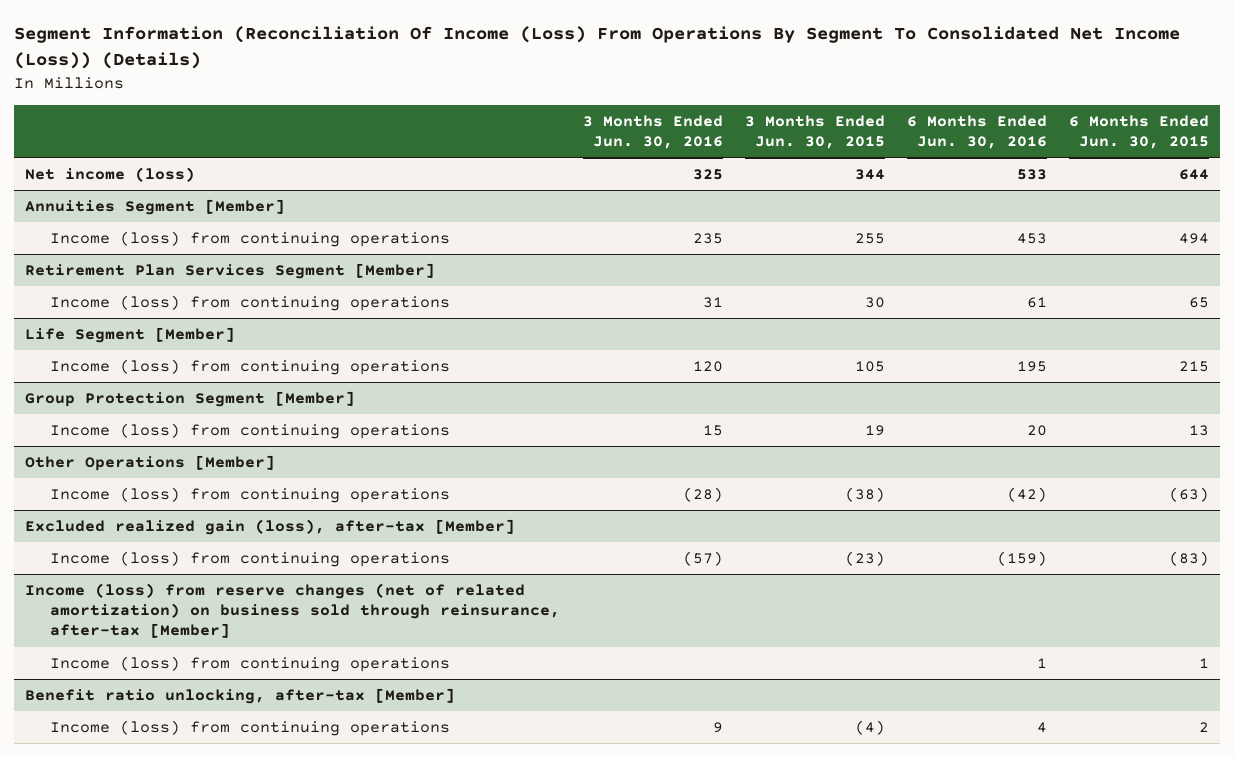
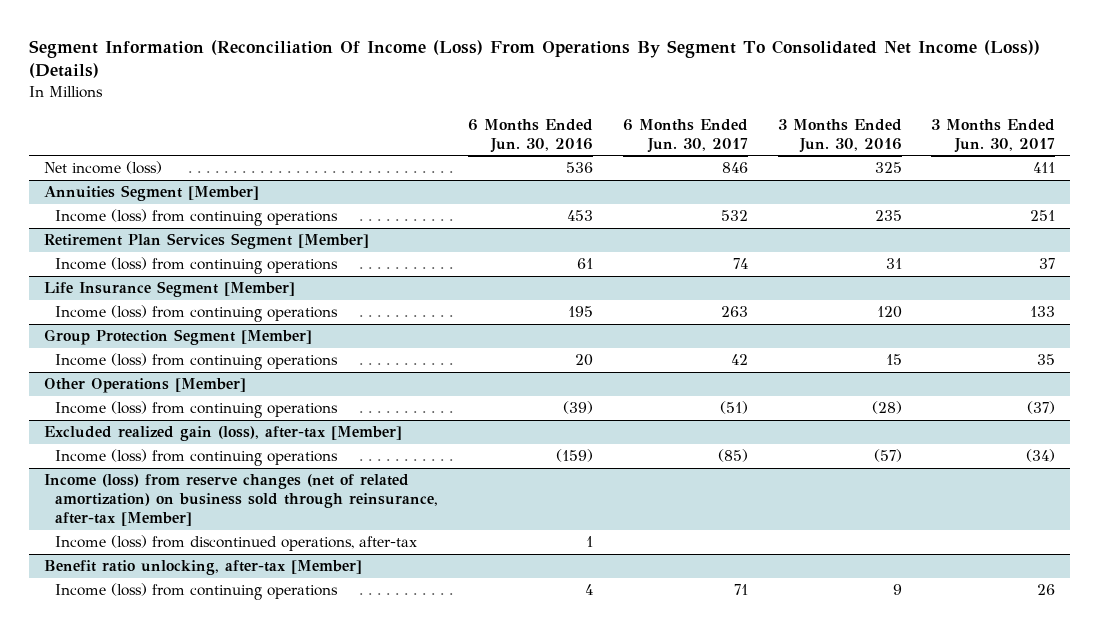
[744,114,885,149] 3 Months Ended Jun. 30, 2015 -> none
[1068,114,1209,149] 6 Months Ended Jun. 30, 2015 -> none
none -> [622,118,748,153] 6 Months Ended Jun. 30, 2017
none -> [931,118,1056,153] 3 Months Ended Jun. 30, 2017
[1016,169,1047,181] 533 -> [565,162,593,174] 536
[24,327,235,344] Life Segment [Member] -> [43,281,295,298] Life Insurance Segment [Member]
[1006,487,1047,503] (42) -> [562,401,593,415] (39)
[50,656,451,673] Income (loss) from continuing operations -> [55,535,418,552] Income (loss) from discontinued operations, after-tax

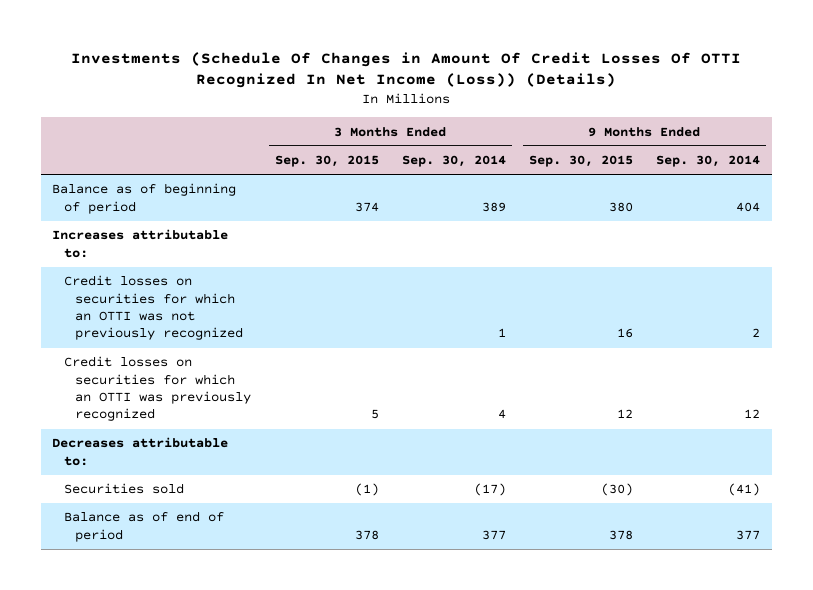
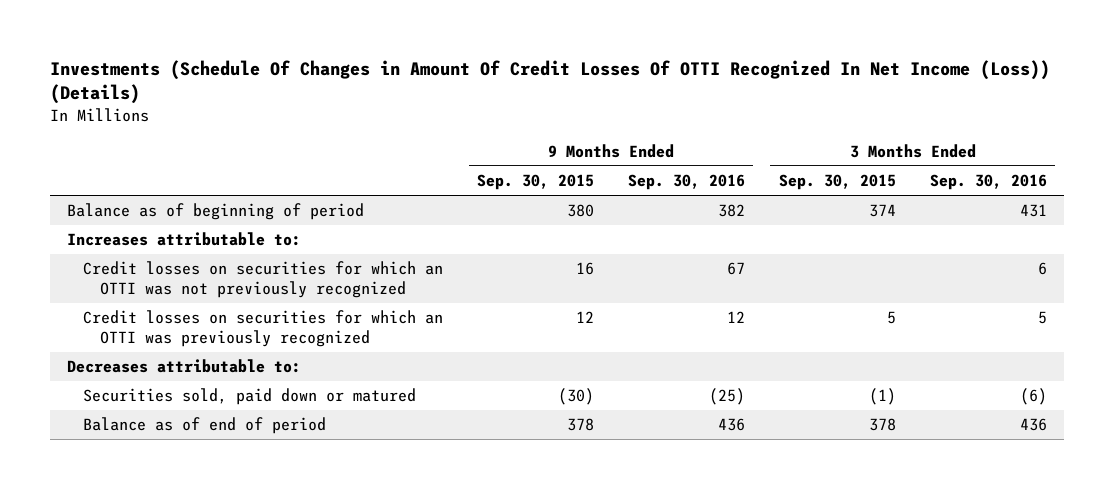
[401,155,506,168] Sep. 30, 2014 -> none
[656,155,761,168] Sep. 30, 2014 -> none
none -> [628,174,746,191] Sep. 30, 2016
none -> [929,174,1047,191] Sep. 30, 2016
[63,483,184,495] Securities sold -> [83,388,417,406] Securities sold, paid down or matured

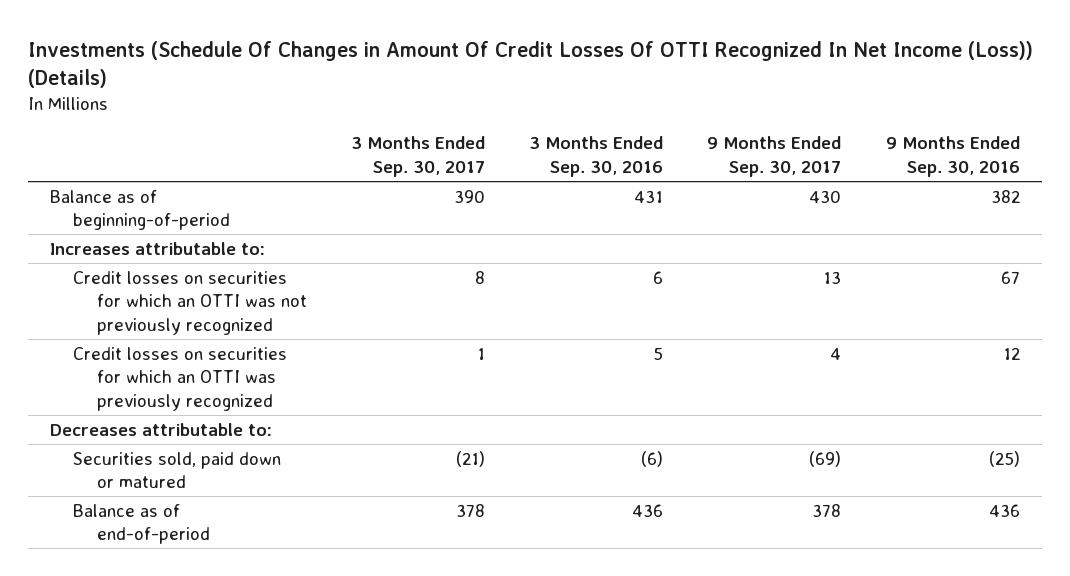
[477,174,595,191] Sep. 30, 2015 -> none
[778,174,896,191] Sep. 30, 2015 -> none
none -> [350,136,485,177] 3 Months Ended Sep. 30, 2017
none -> [707,136,842,177] 9 Months Ended Sep. 30, 2017
[67,203,365,221] Balance as of beginning of period -> [50,189,231,231] Balance as of beginning-of-period
[83,417,327,435] Balance as of end of period -> [73,503,210,545] Balance as of end-of-period

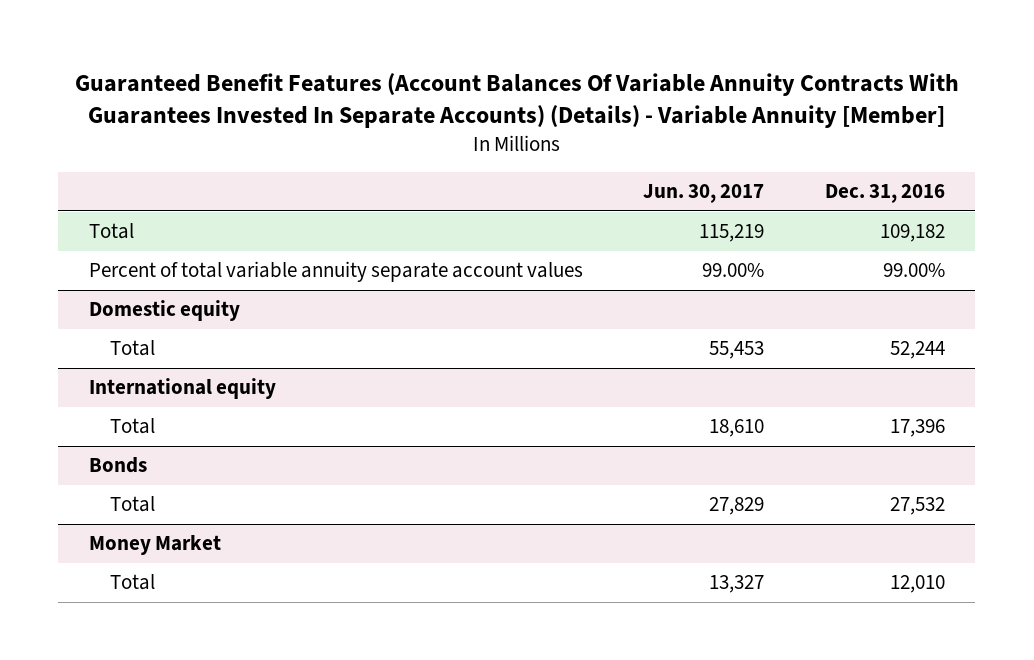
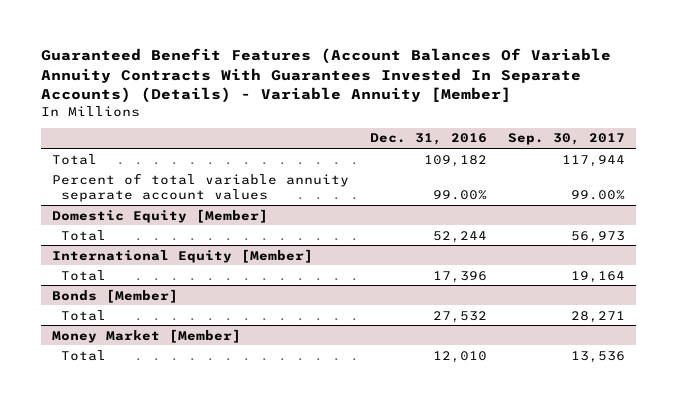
[643,184,765,204] Jun. 30, 2017 -> none
none -> [508,133,626,146] Sep. 30, 2017
[88,300,240,322] Domestic equity -> [51,208,268,223] Domestic Equity [Member]
[88,378,276,400] International equity -> [51,248,313,263] International Equity [Member]
[88,457,147,474] Bonds -> [51,288,178,303] Bonds [Member]
[88,535,221,556] Money Market -> [51,328,241,343] Money Market [Member]

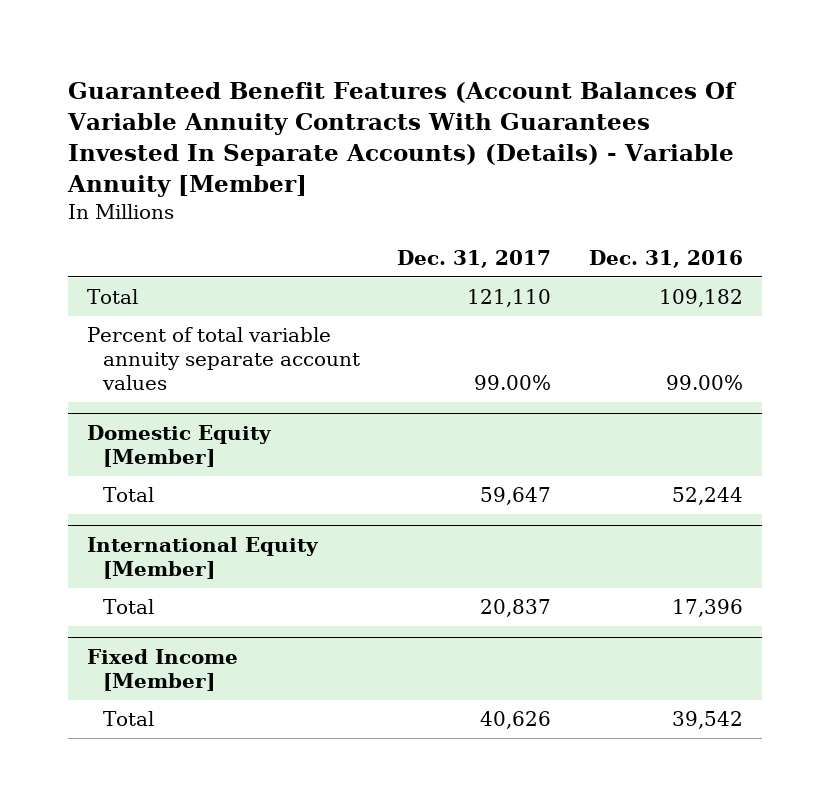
[508,133,626,146] Sep. 30, 2017 -> none
none -> [397,250,552,269] Dec. 31, 2017
[51,288,178,303] Bonds [Member] -> none
[51,328,241,343] Money Market [Member] -> none
[61,349,107,361] Total -> none
none -> [87,649,239,691] Fixed Income [Member]
[432,310,487,323] 27,532 -> [672,711,744,730] 39,542

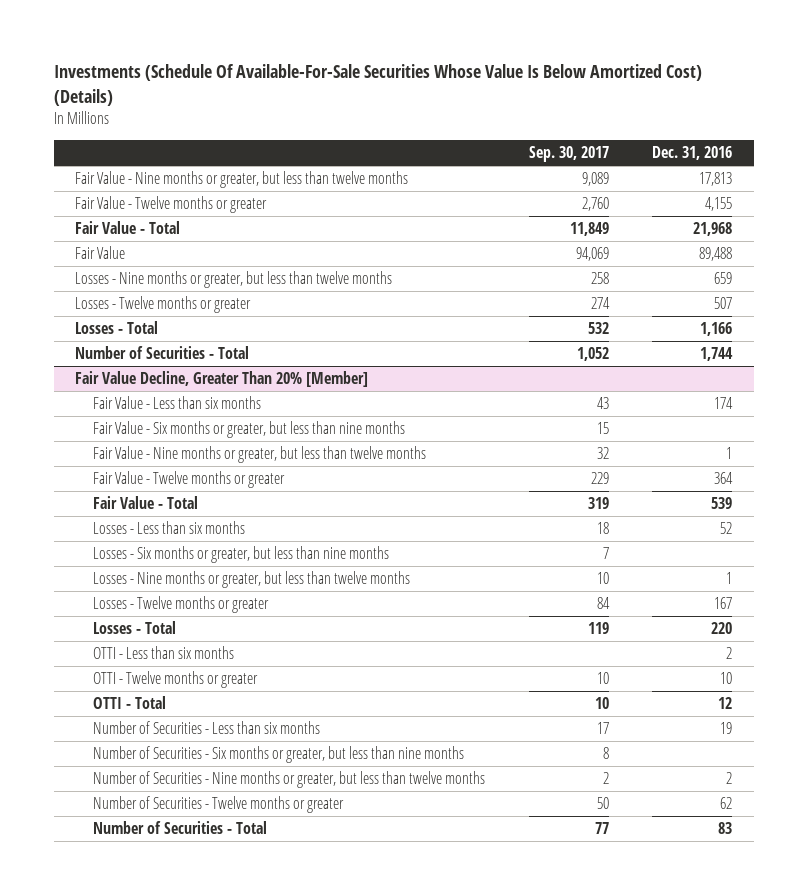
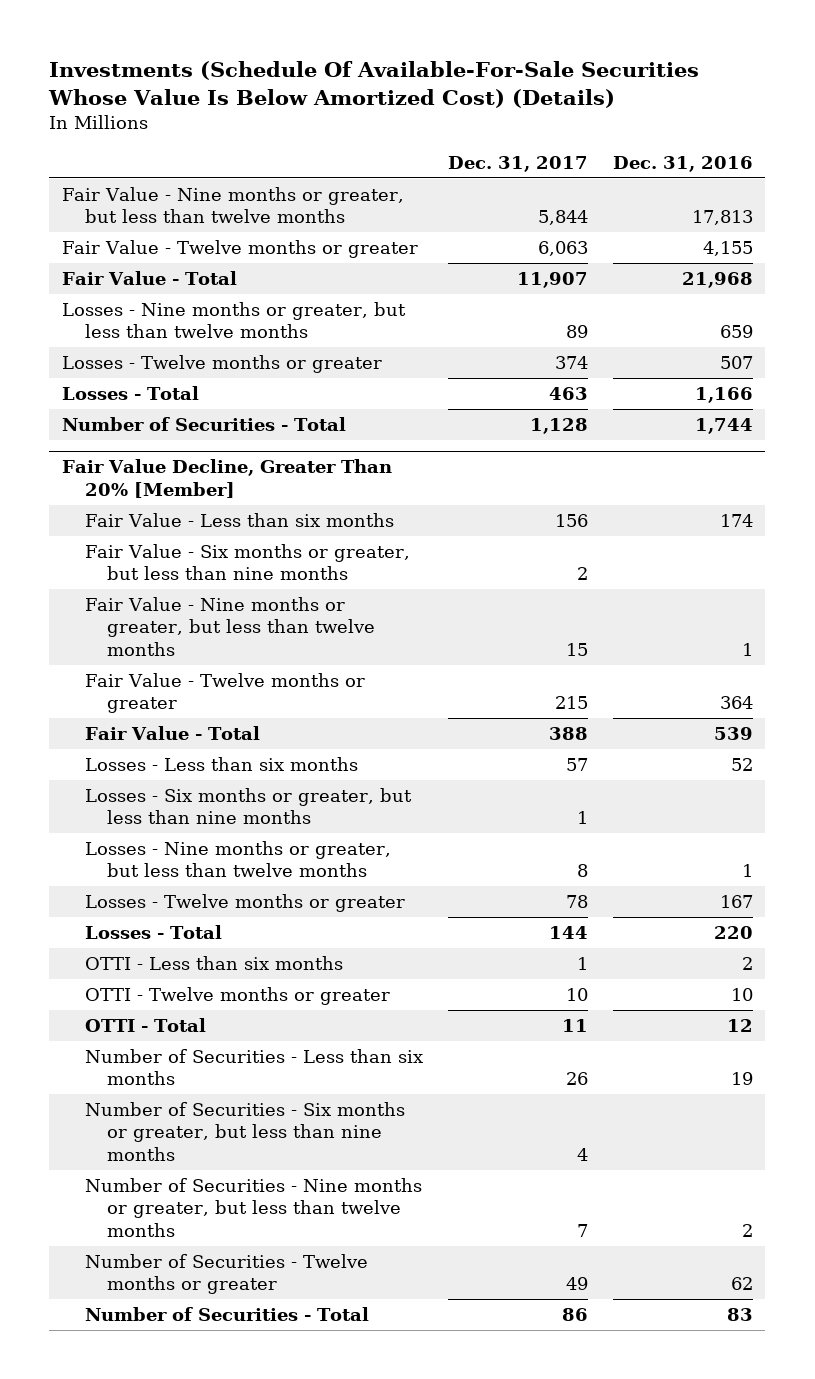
[528,146,609,163] Sep. 30, 2017 -> none
none -> [447,155,588,172] Dec. 31, 2017
[75,246,126,260] Fair Value -> none

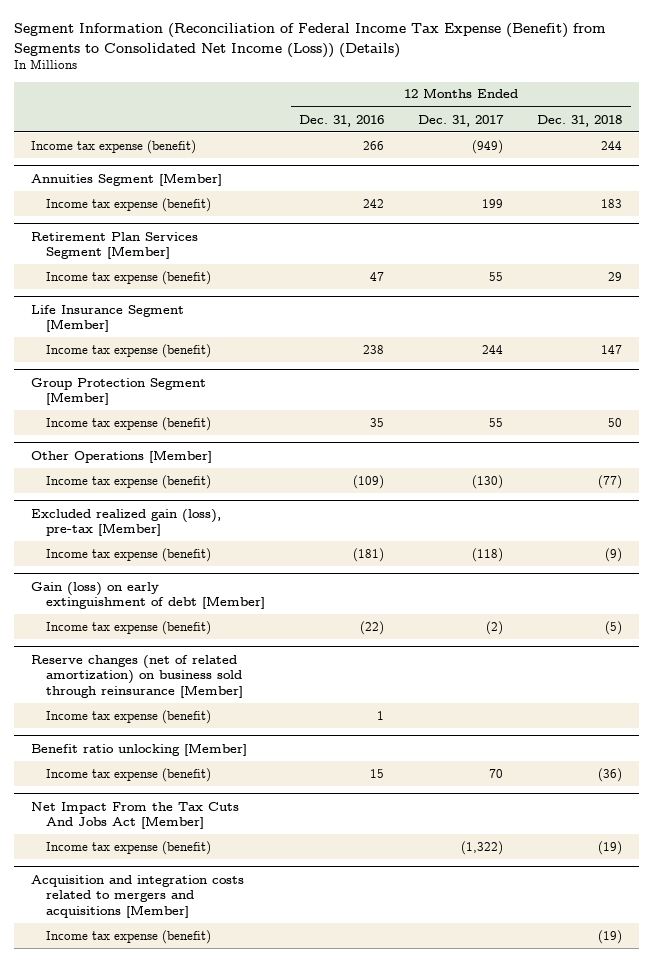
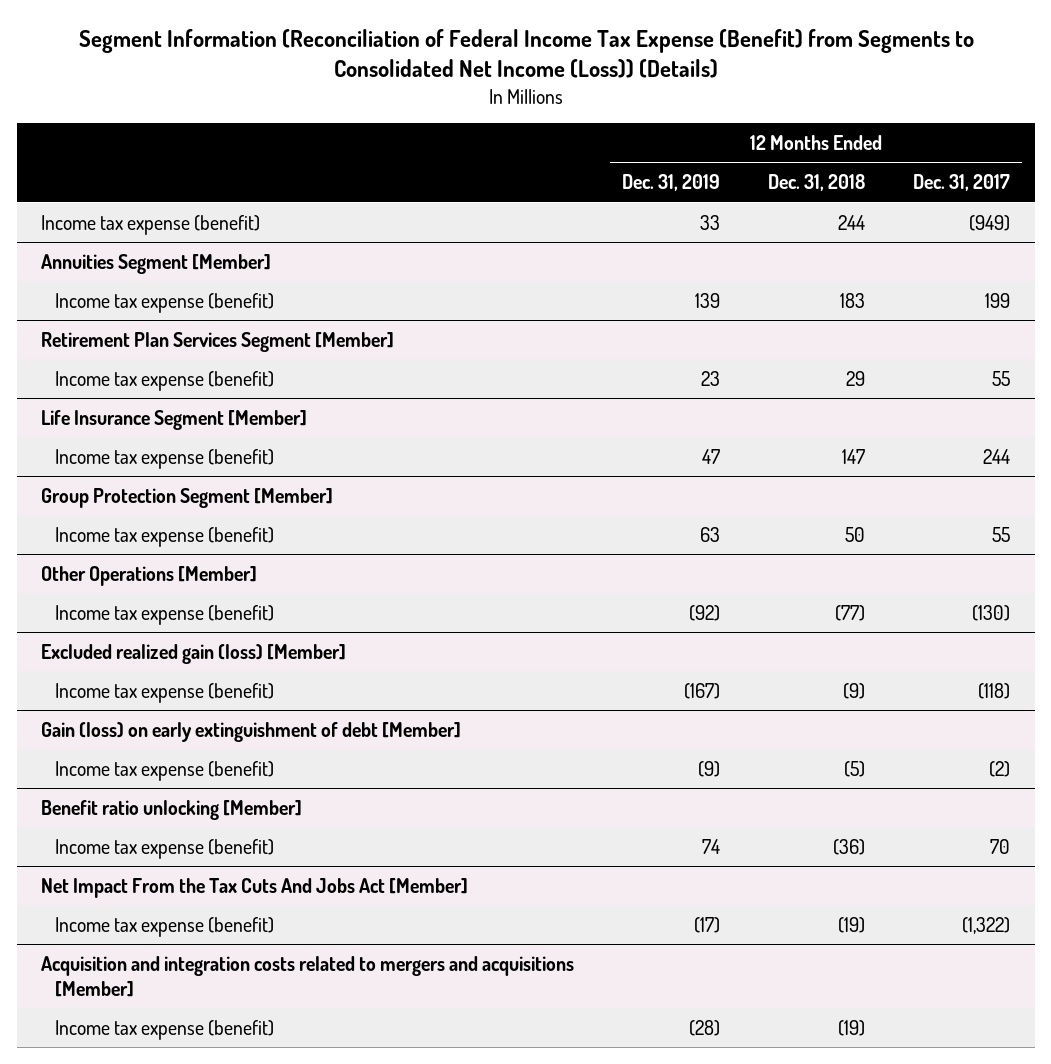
[299,114,385,127] Dec. 31, 2016 -> none
none -> [622,174,721,192] Dec. 31, 2019
[31,508,222,537] Excluded realized gain (loss), pre-tax [Member] -> [40,643,346,664] Excluded realized gain (loss) [Member]
[31,654,244,698] Reserve changes (net of related amortization) on business sold through reinsurance [Member] -> none
[46,709,212,724] Income tax expense (benefit) -> none

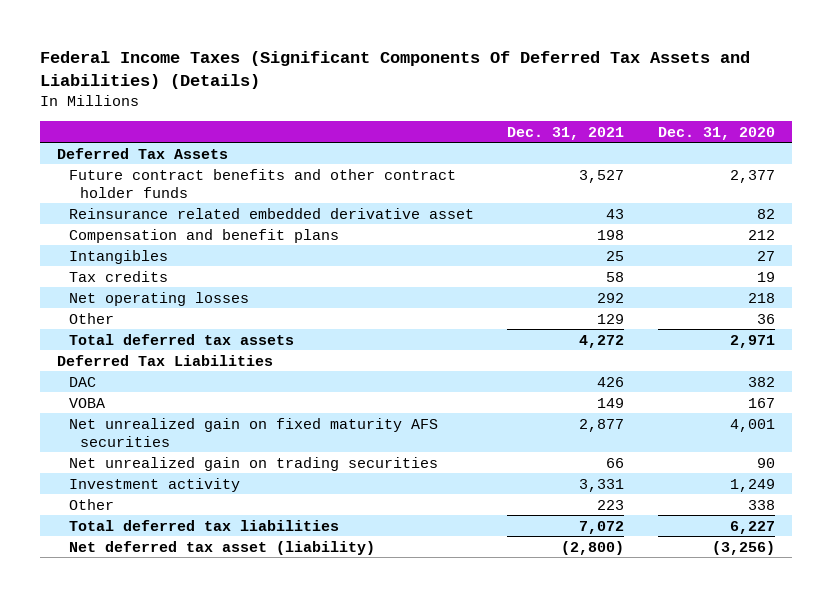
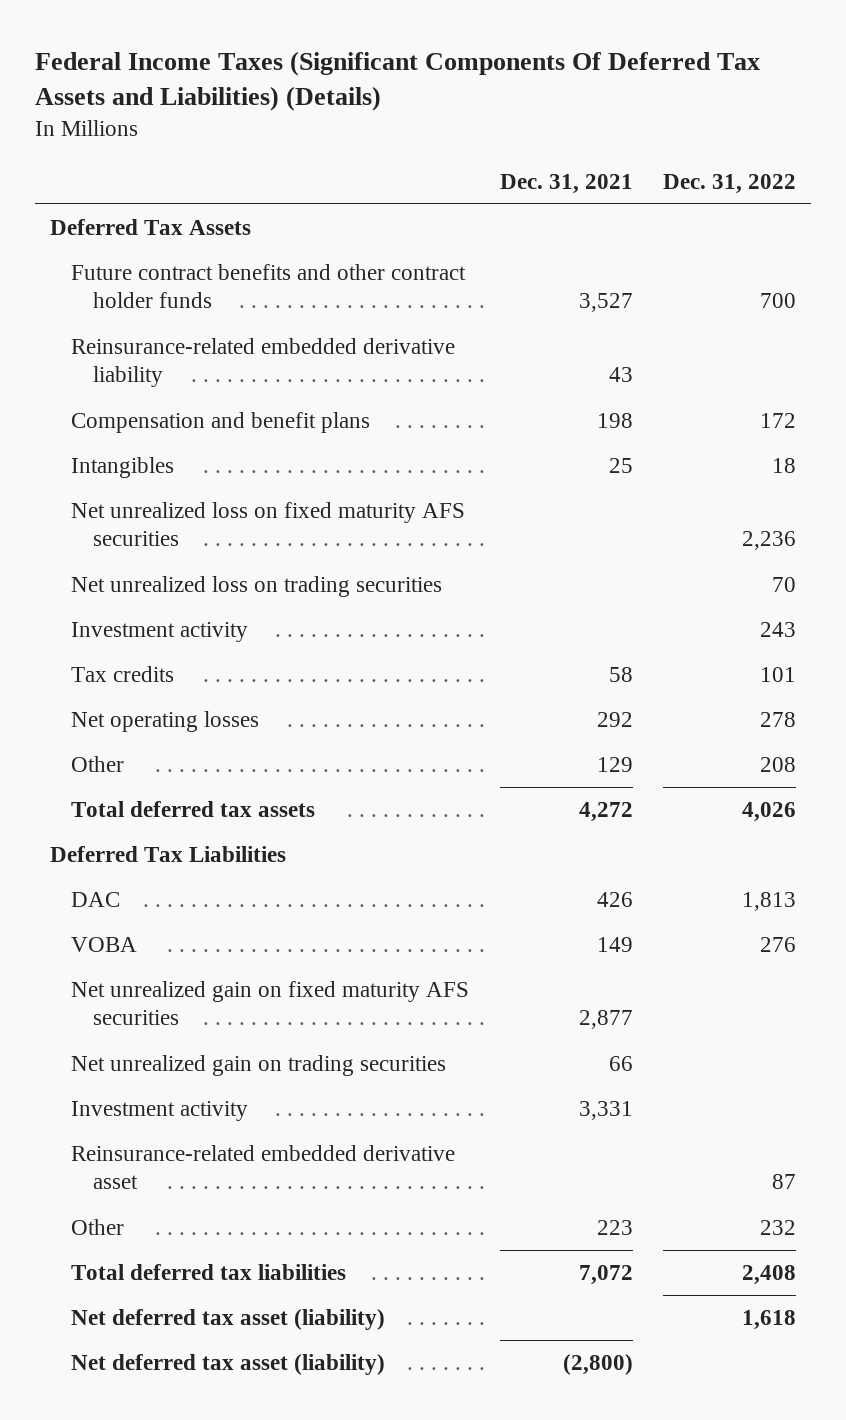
[658,126,776,140] Dec. 31, 2020 -> none
none -> [663,173,797,194] Dec. 31, 2022
[68,207,474,219] Reinsurance related embedded derivative asset -> [71,337,456,388] Reinsurance-related embedded derivative liability
none -> [71,501,466,547] Net unrealized loss on fixed maturity AFS securities
none -> [71,575,443,597] Net unrealized loss on trading securities
none -> [71,621,249,642] Investment activity
none -> [71,1144,456,1190] Reinsurance-related embedded derivative asset
none -> [71,1308,386,1330] Net deferred tax asset (liability)

